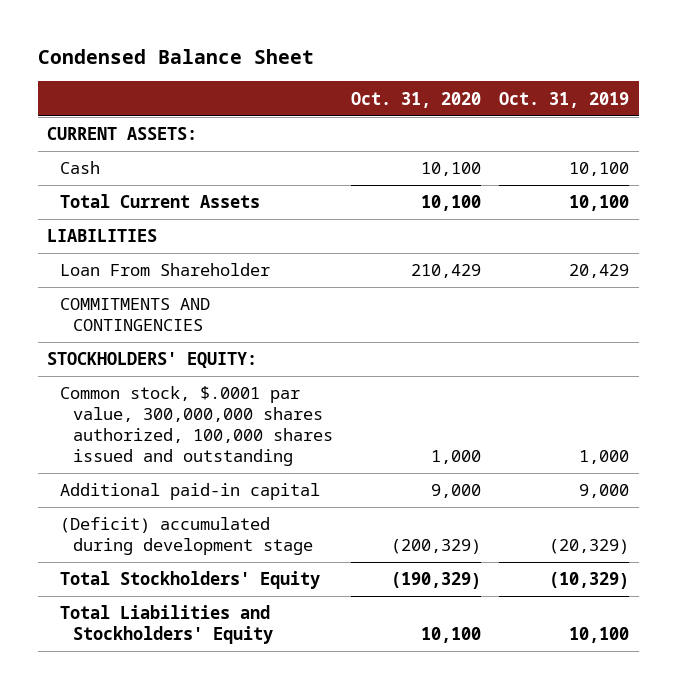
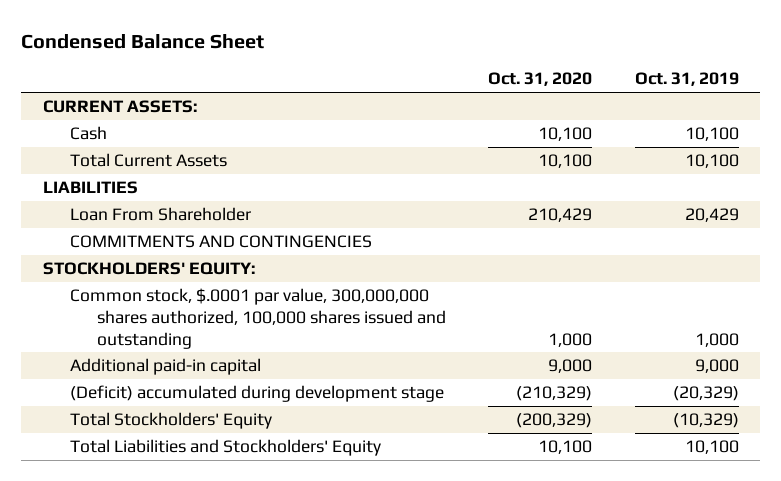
[391,539,482,555] (200,329) -> [516,385,593,401] (210,329)
[391,572,482,590] (190,329) -> [516,412,593,428] (200,329)

